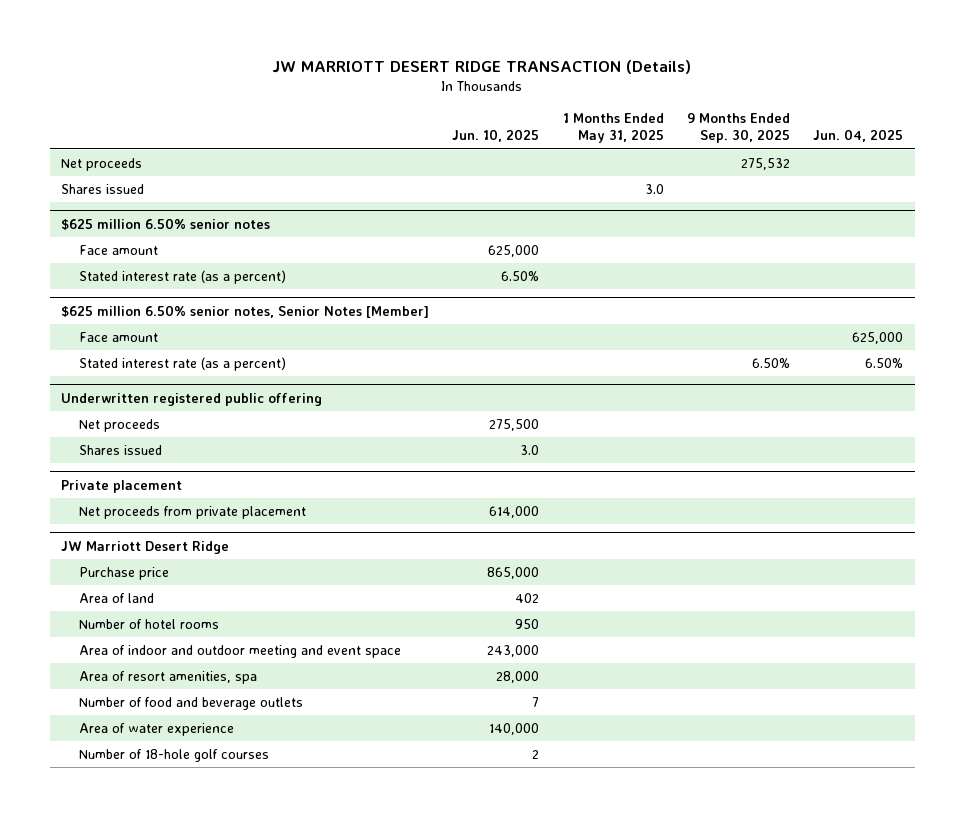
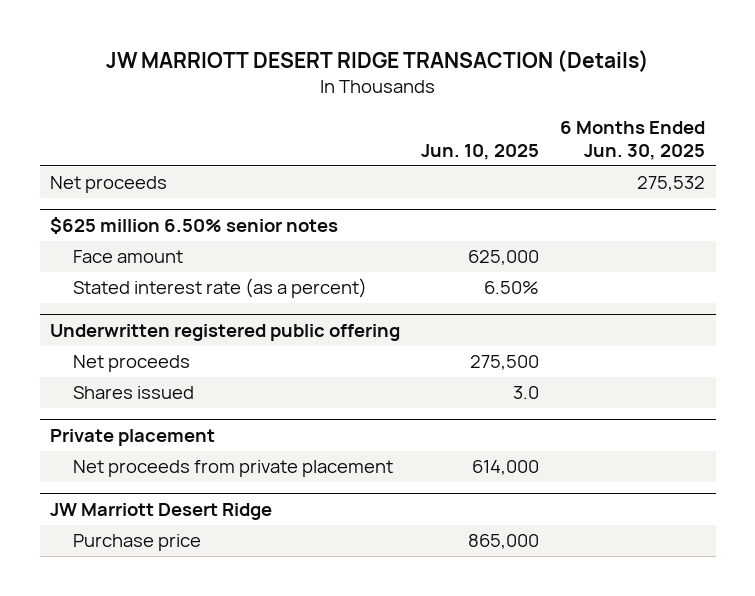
[562,113,664,144] 1 Months Ended May 31, 2025 -> none
[686,113,790,144] 9 Months Ended Sep. 30, 2025 -> none
[813,129,904,143] Jun. 04, 2025 -> none
none -> [560,120,706,161] 6 Months Ended Jun. 30, 2025
[61,183,145,194] Shares issued -> none
[61,304,430,318] $625 million 6.50% senior notes, Senior Notes [Member] -> none
[78,331,158,342] Face amount -> none
[78,356,286,371] Stated interest rate (as a percent) -> none
[78,592,154,603] Area of land -> none
[78,618,219,629] Number of hotel rooms -> none
[78,644,401,658] Area of indoor and outdoor meeting and event space -> none
[78,670,257,684] Area of resort amenities, spa -> none
[78,696,303,710] Number of food and beverage outlets -> none
[78,722,234,736] Area of water experience -> none
[78,748,269,762] Number of 18-hole golf courses -> none

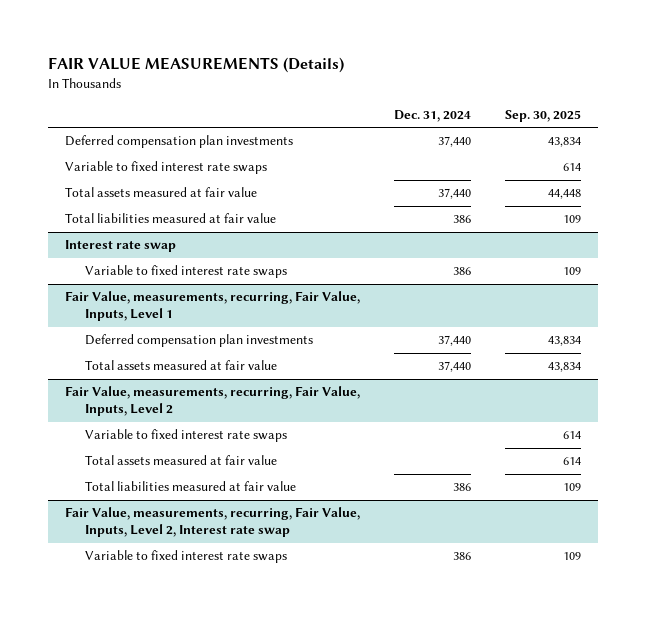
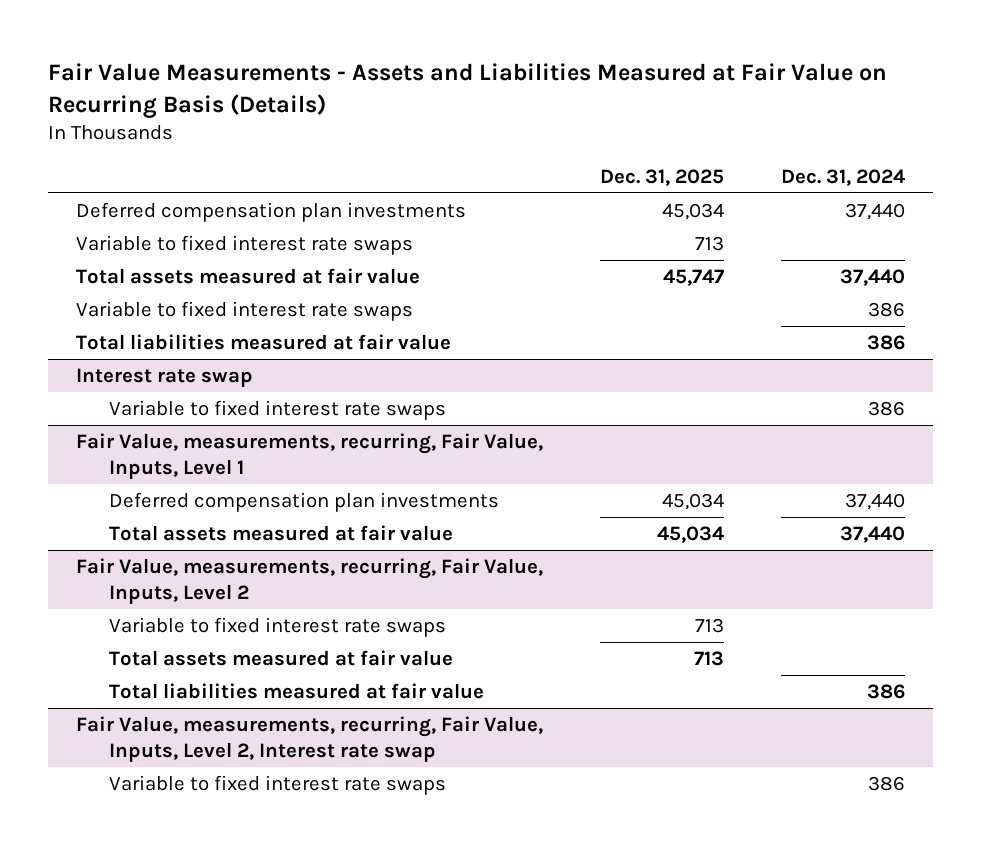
[47,57,344,74] FAIR VALUE MEASUREMENTS (Details) -> [47,62,887,118] Fair Value Measurements - Assets and Liabilities Measured at Fair Value on Recurring Basis (Details)
[504,109,581,122] Sep. 30, 2025 -> none
none -> [600,168,725,186] Dec. 31, 2025
none -> [76,301,414,322] Variable to fixed interest rate swaps

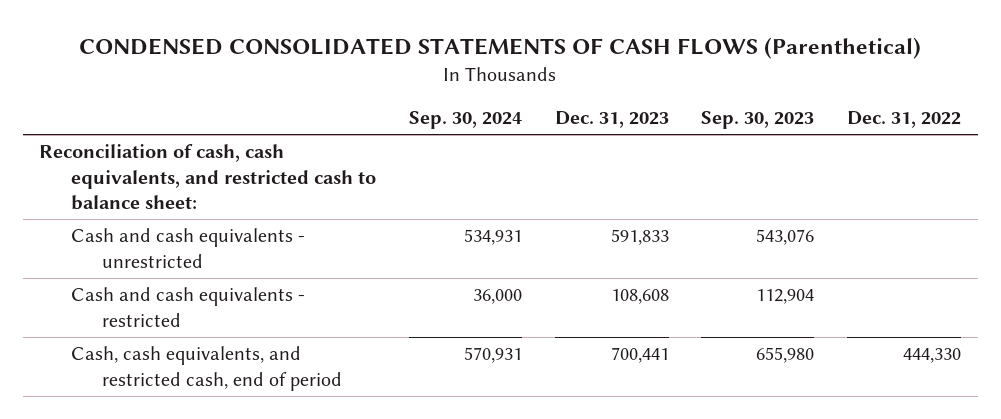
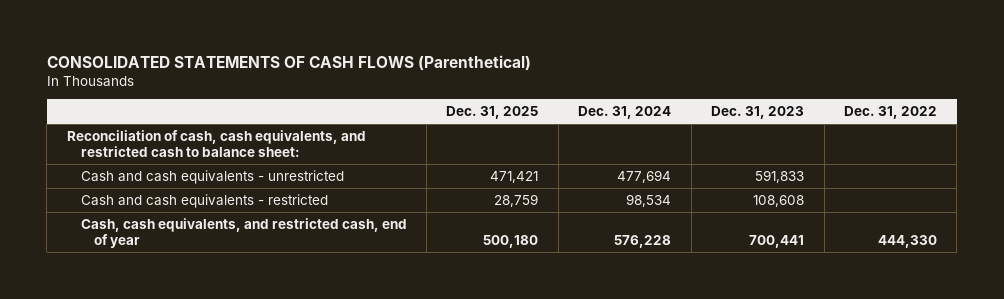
[79,37,922,60] CONDENSED CONSOLIDATED STATEMENTS OF CASH FLOWS (Parenthetical) -> [46,54,531,71] CONSOLIDATED STATEMENTS OF CASH FLOWS (Parenthetical)
[408,111,522,130] Sep. 30, 2024 -> none
[701,111,815,130] Sep. 30, 2023 -> none
none -> [446,106,539,120] Dec. 31, 2025
none -> [578,106,672,120] Dec. 31, 2024
[70,346,343,391] Cash, cash equivalents, and restricted cash, end of period -> [80,218,407,248] Cash, cash equivalents, and restricted cash, end of year

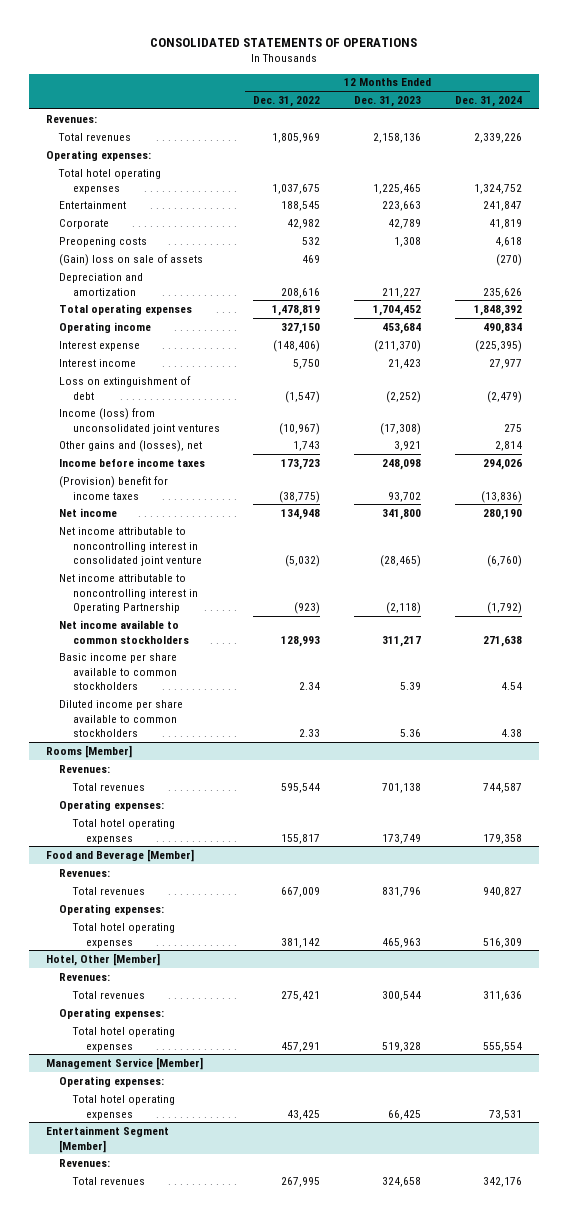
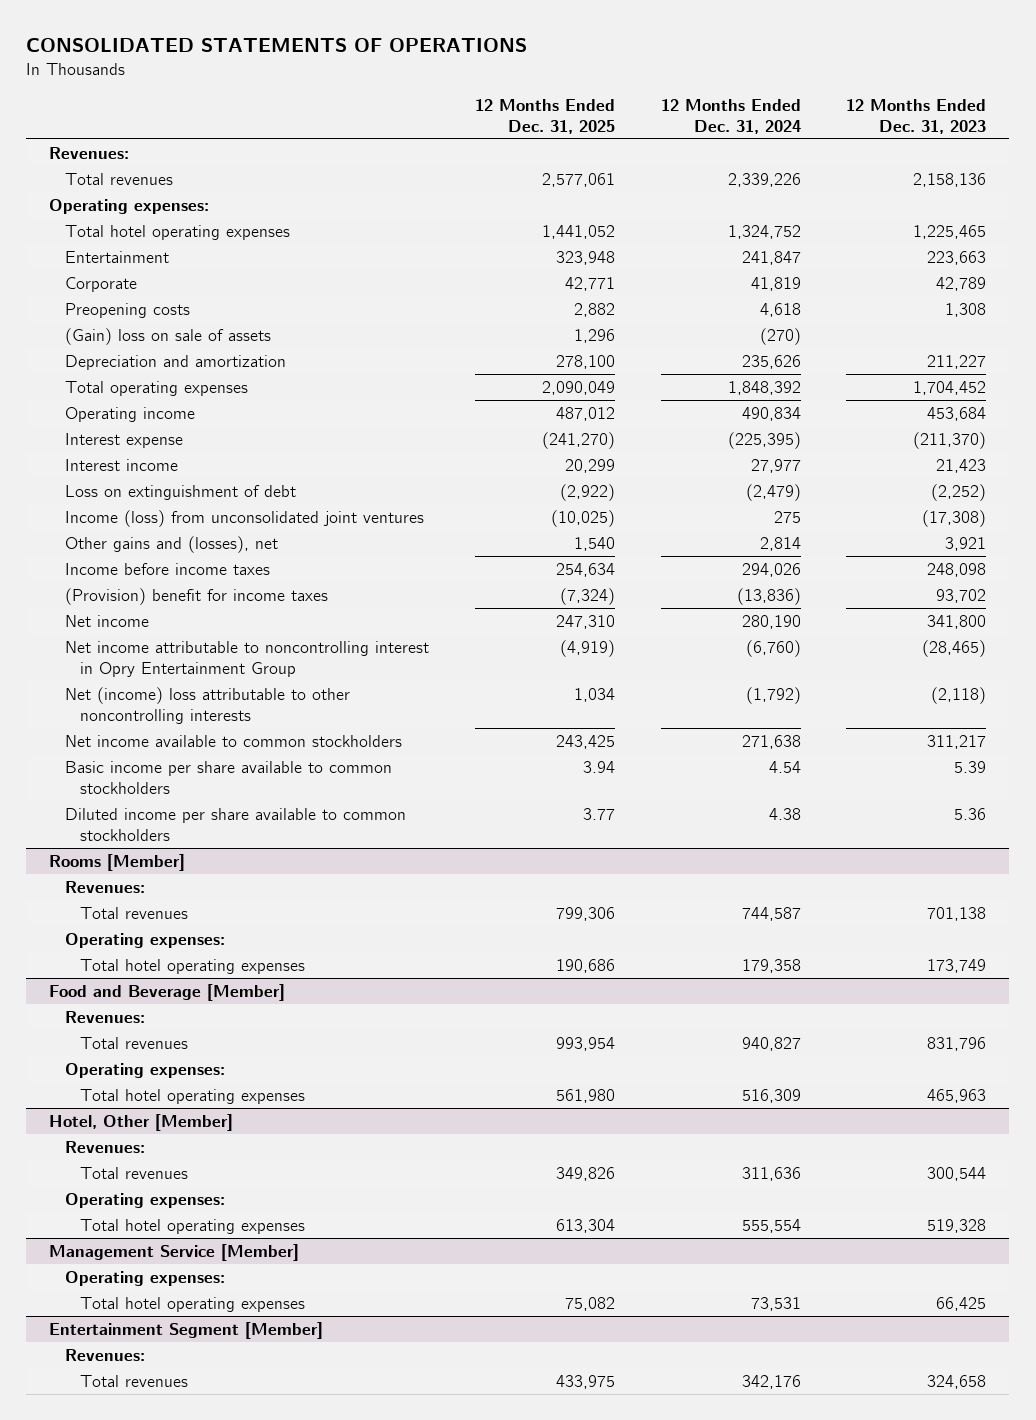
[253,95,321,107] Dec. 31, 2022 -> none
none -> [474,98,615,134] 12 Months Ended Dec. 31, 2025
[59,526,202,567] Net income attributable to noncontrolling interest in consolidated joint venture -> [64,640,429,677] Net income attributable to noncontrolling interest in Opry Entertainment Group
[59,573,198,614] Net income attributable to noncontrolling interest in Operating Partnership -> [64,686,350,724] Net (income) loss attributable to other noncontrolling interests

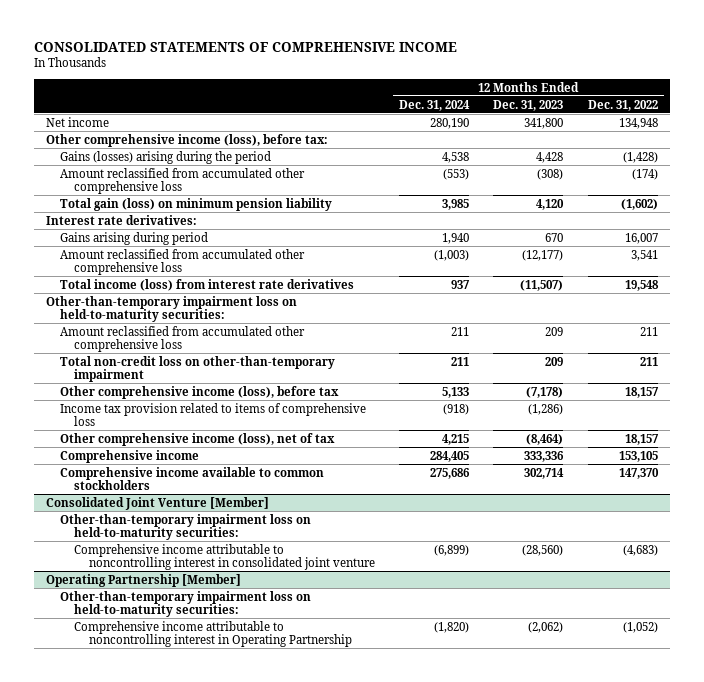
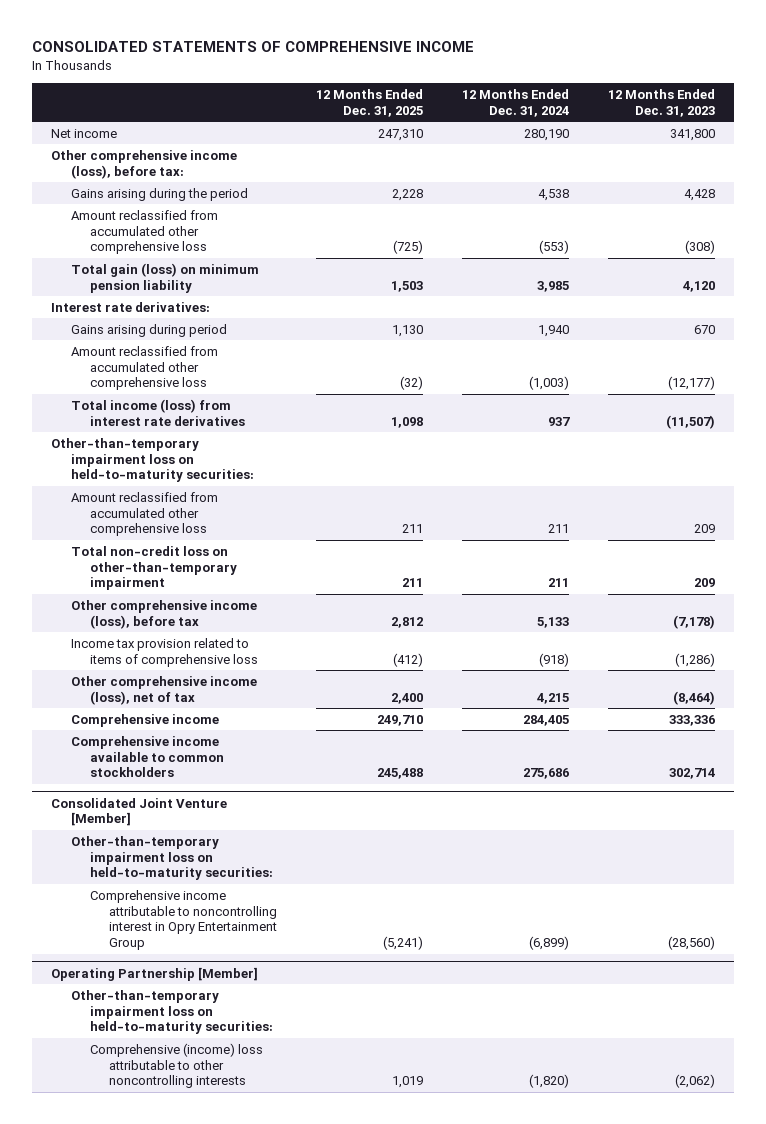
[587,99,658,111] Dec. 31, 2022 -> none
none -> [316,88,424,117] 12 Months Ended Dec. 31, 2025
[60,150,272,164] Gains (losses) arising during the period -> [70,187,248,201] Gains arising during the period
[74,543,375,571] Comprehensive income attributable to noncontrolling interest in consolidated joint venture -> [90,889,278,951] Comprehensive income attributable to noncontrolling interest in Opry Entertainment Group
[74,620,352,648] Comprehensive income attributable to noncontrolling interest in Operating Partnership -> [90,1042,264,1089] Comprehensive (income) loss attributable to other noncontrolling interests

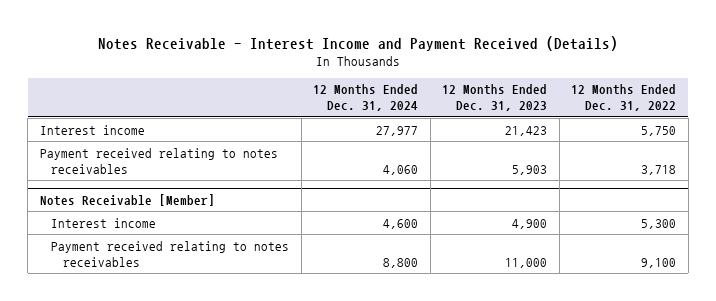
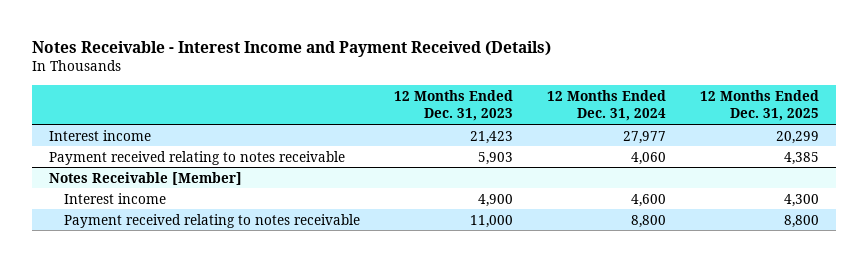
[571,84,677,112] 12 Months Ended Dec. 31, 2022 -> none
none -> [699,89,819,122] 12 Months Ended Dec. 31, 2025
[39,147,278,174] Payment received relating to notes receivables -> [49,150,346,165] Payment received relating to notes receivable
[51,240,290,267] Payment received relating to notes receivables -> [63,213,360,228] Payment received relating to notes receivable

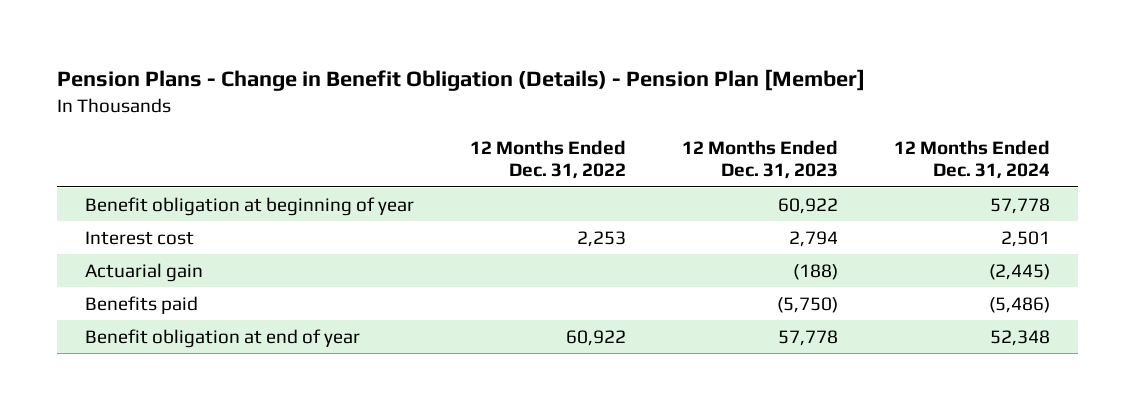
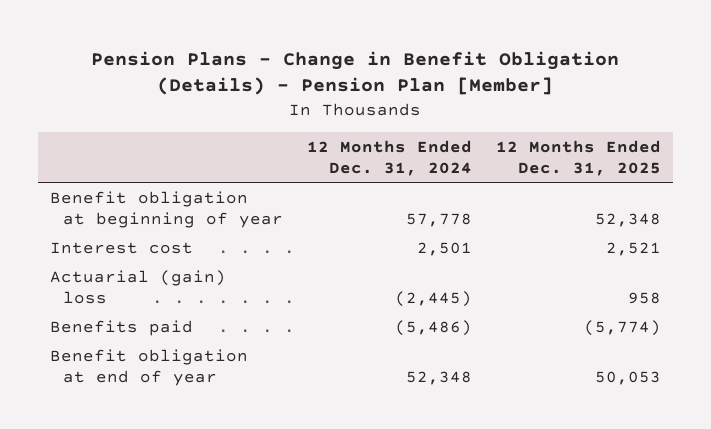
[470,139,627,180] 12 Months Ended Dec. 31, 2022 -> none
[682,139,839,180] 12 Months Ended Dec. 31, 2023 -> none
none -> [495,140,661,176] 12 Months Ended Dec. 31, 2025
[85,262,204,282] Actuarial gain -> [49,269,226,304] Actuarial (gain) loss

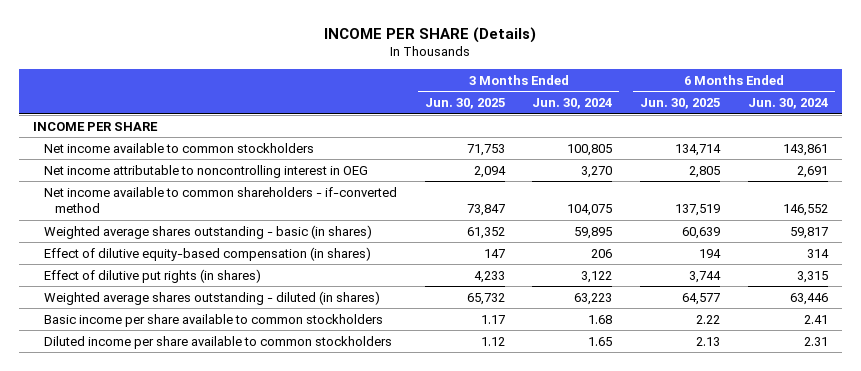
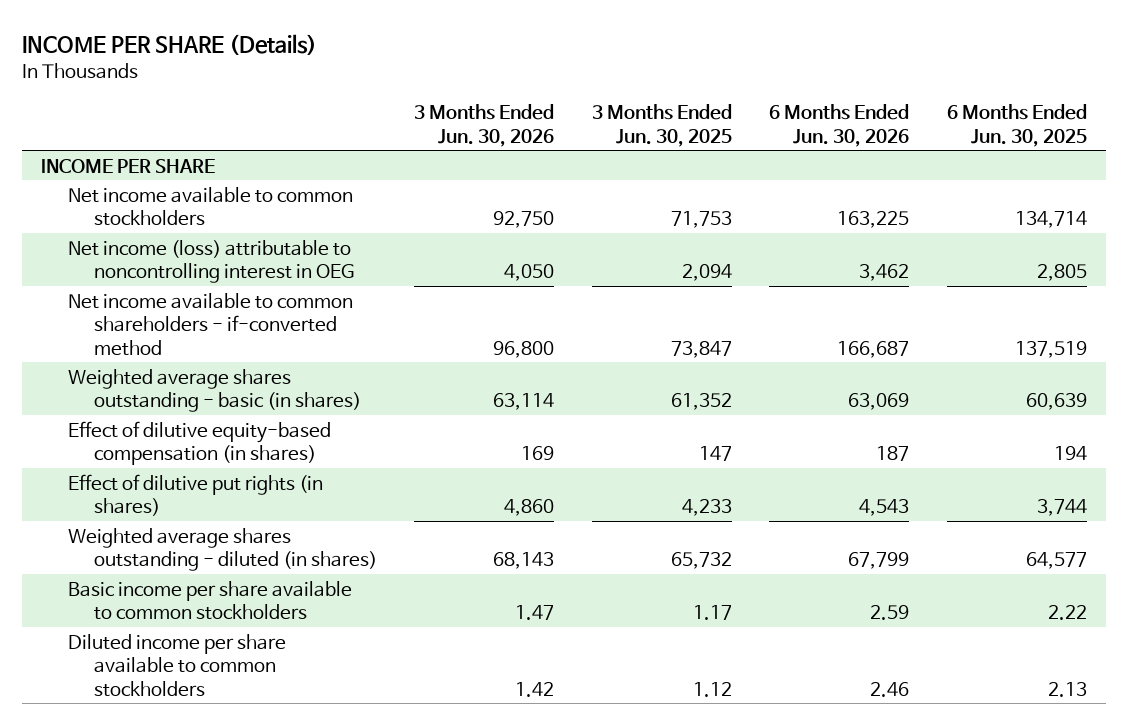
[532,98,613,110] Jun. 30, 2024 -> none
[747,98,828,110] Jun. 30, 2024 -> none
none -> [414,104,555,147] 3 Months Ended Jun. 30, 2026
none -> [769,104,910,147] 6 Months Ended Jun. 30, 2026
[44,164,369,178] Net income attributable to noncontrolling interest in OEG -> [67,239,354,284] Net income (loss) attributable to noncontrolling interest in OEG

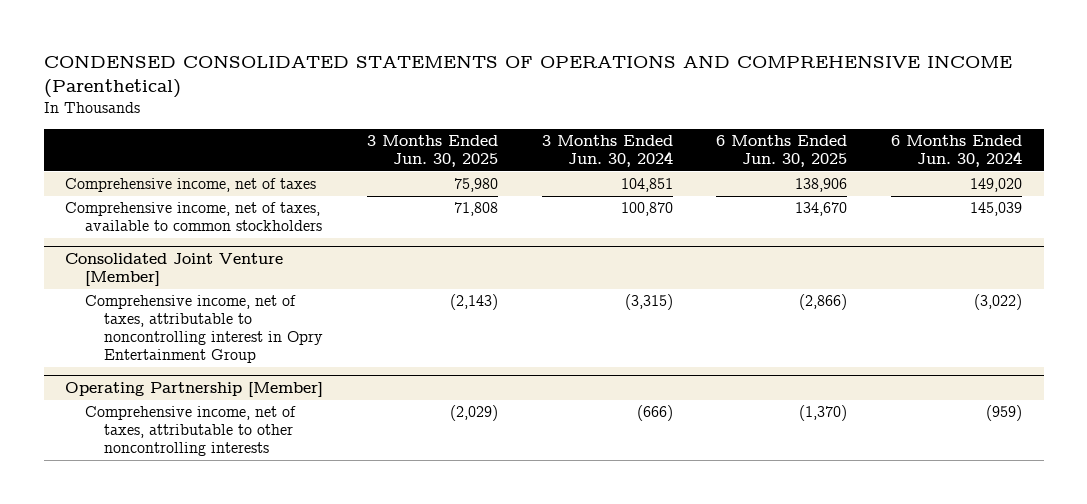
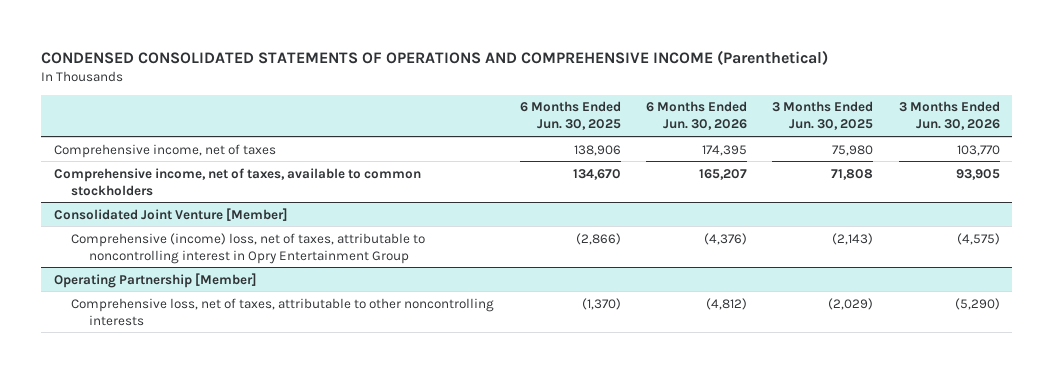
[541,135,673,168] 3 Months Ended Jun. 30, 2024 -> none
[890,135,1022,168] 6 Months Ended Jun. 30, 2024 -> none
none -> [645,101,747,131] 6 Months Ended Jun. 30, 2026
none -> [898,101,1000,131] 3 Months Ended Jun. 30, 2026
[84,295,324,364] Comprehensive income, net of taxes, attributable to noncontrolling interest in Opry Entertainment Group -> [71,232,426,264] Comprehensive (income) loss, net of taxes, attributable to noncontrolling interest in Opry Entertainment Group
[84,406,296,457] Comprehensive income, net of taxes, attributable to other noncontrolling interests -> [71,297,495,326] Comprehensive loss, net of taxes, attributable to other noncontrolling interests

